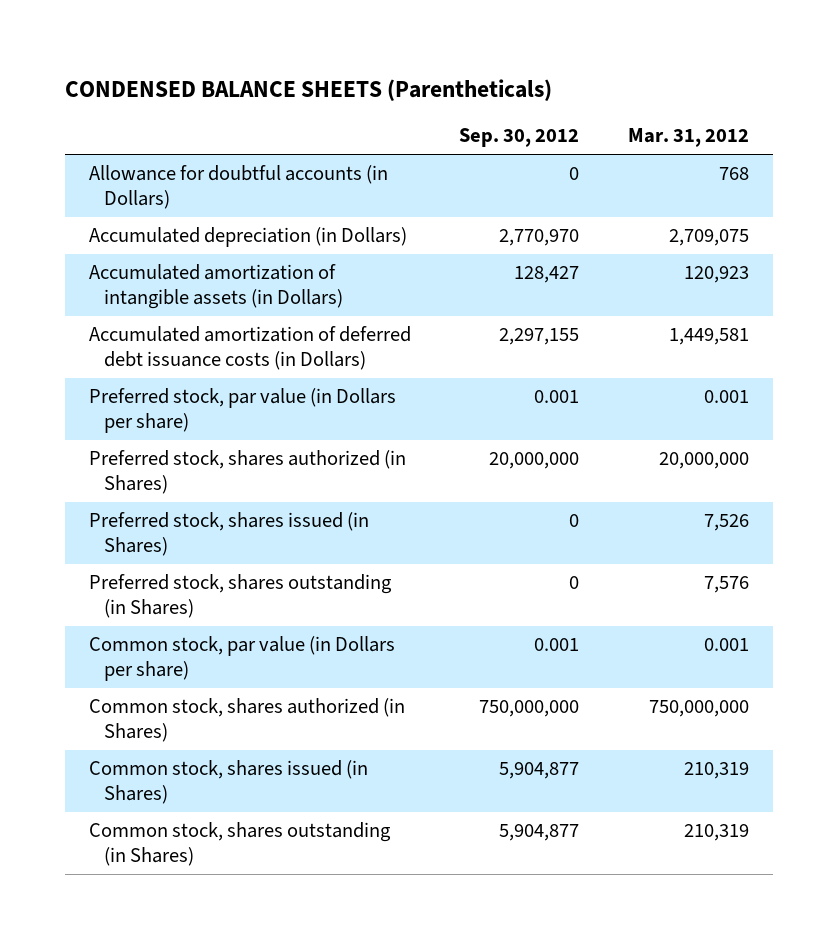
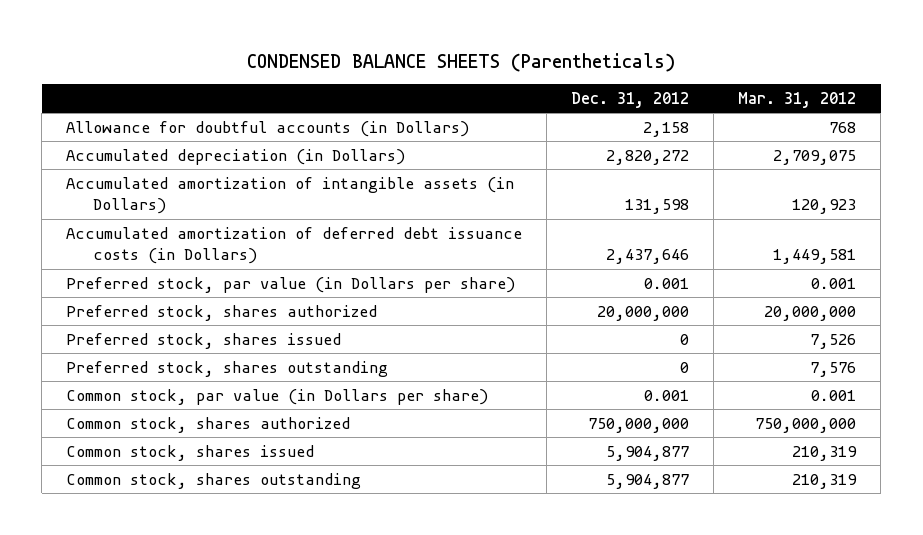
[459,128,580,148] Sep. 30, 2012 -> none
none -> [571,91,690,108] Dec. 31, 2012
[89,450,407,494] Preferred stock, shares authorized (in Shares) -> [66,304,378,321] Preferred stock, shares authorized
[89,512,370,556] Preferred stock, shares issued (in Shares) -> [66,332,342,349] Preferred stock, shares issued
[89,574,393,618] Preferred stock, shares outstanding (in Shares) -> [66,360,389,377] Preferred stock, shares outstanding
[89,698,406,742] Common stock, shares authorized (in Shares) -> [66,416,351,433] Common stock, shares authorized
[89,760,369,804] Common stock, shares issued (in Shares) -> [66,444,315,461] Common stock, shares issued
[89,822,392,866] Common stock, shares outstanding (in Shares) -> [66,472,362,489] Common stock, shares outstanding

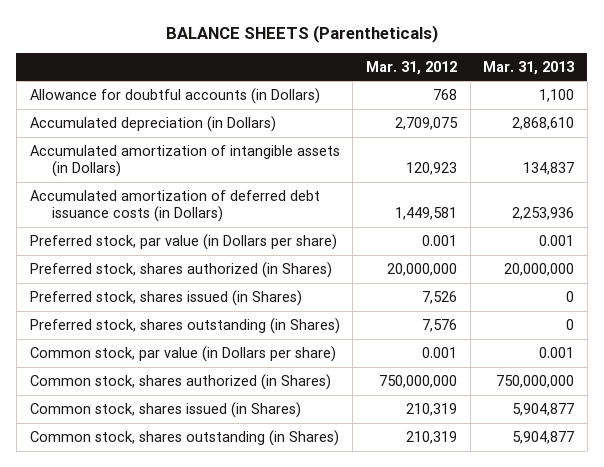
[247,52,676,72] CONDENSED BALANCE SHEETS (Parentheticals) -> [165,24,438,43] BALANCE SHEETS (Parentheticals)
[571,91,690,108] Dec. 31, 2012 -> none
none -> [483,60,575,75] Mar. 31, 2013
[66,304,378,321] Preferred stock, shares authorized -> [29,261,332,278] Preferred stock, shares authorized (in Shares)
[66,332,342,349] Preferred stock, shares issued -> [29,289,302,306] Preferred stock, shares issued (in Shares)
[66,360,389,377] Preferred stock, shares outstanding -> [29,317,340,334] Preferred stock, shares outstanding (in Shares)
[66,416,351,433] Common stock, shares authorized -> [29,373,331,390] Common stock, shares authorized (in Shares)
[66,444,315,461] Common stock, shares issued -> [29,401,301,418] Common stock, shares issued (in Shares)
[66,472,362,489] Common stock, shares outstanding -> [29,429,339,446] Common stock, shares outstanding (in Shares)

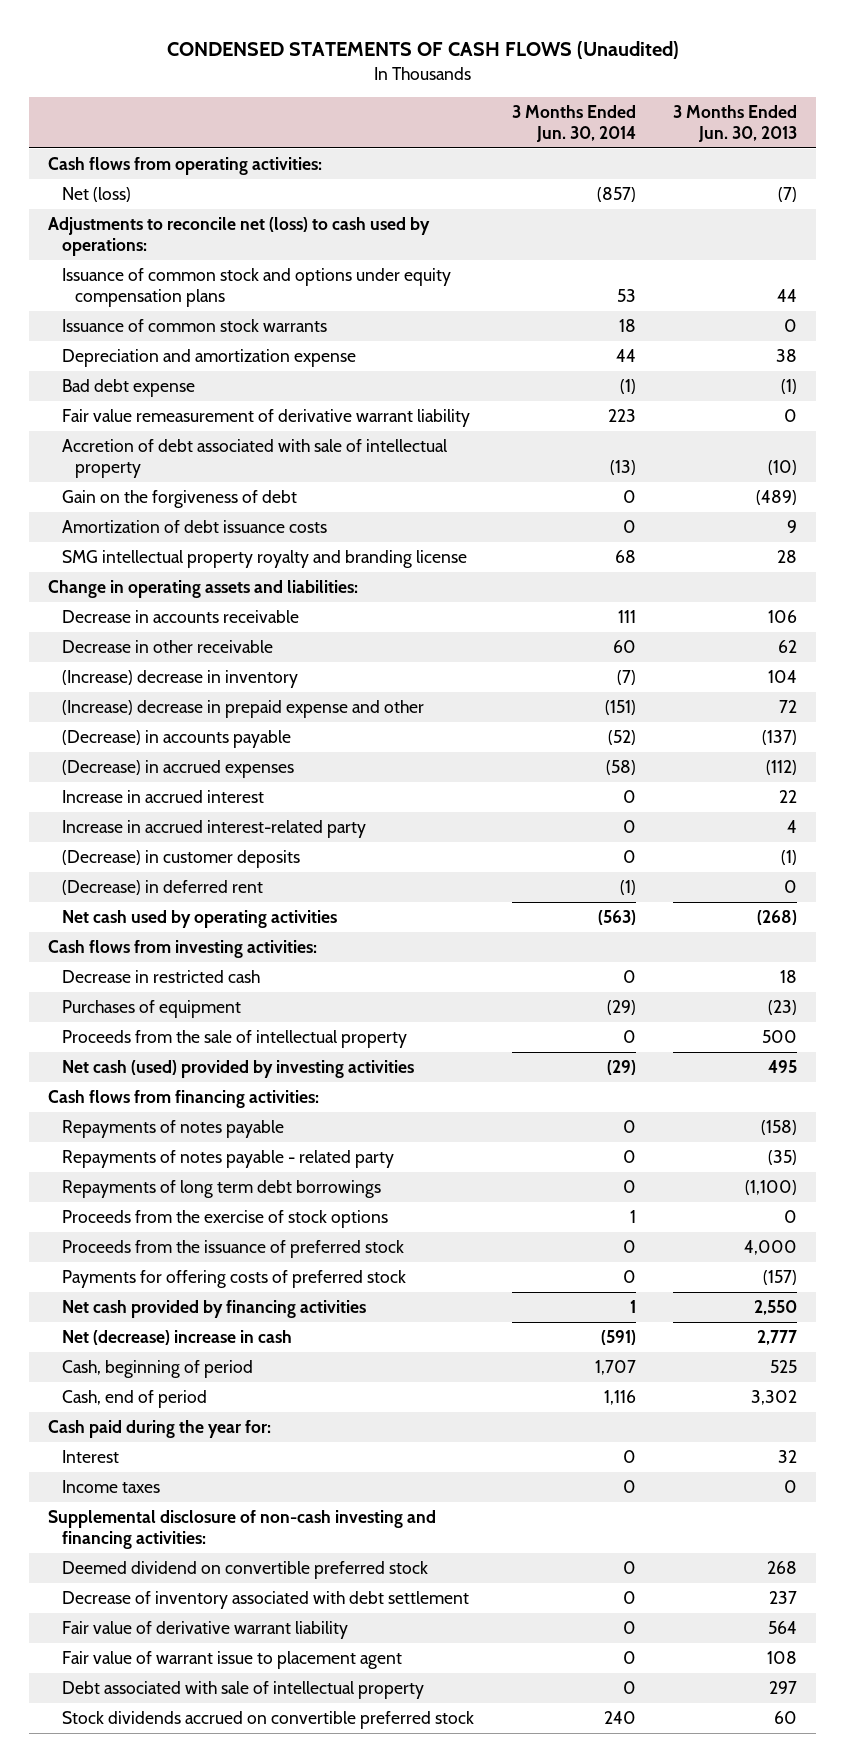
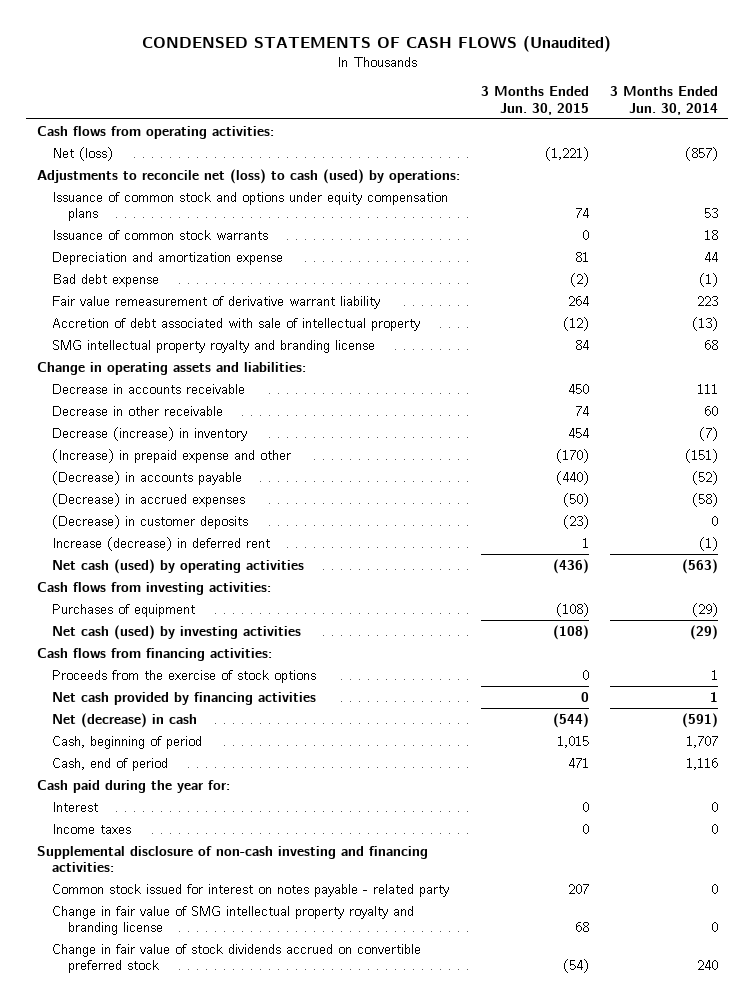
[673,104,798,142] 3 Months Ended Jun. 30, 2013 -> none
none -> [480,86,589,115] 3 Months Ended Jun. 30, 2015
[48,217,431,256] Adjustments to reconcile net (loss) to cash used by operations: -> [36,168,460,184] Adjustments to reconcile net (loss) to cash (used) by operations:
[61,490,297,509] Gain on the forgiveness of debt -> none
[61,520,327,534] Amortization of debt issuance costs -> none
[61,670,298,689] (Increase) decrease in inventory -> [52,426,248,441] Decrease (increase) in inventory
[61,700,424,719] (Increase) decrease in prepaid expense and other -> [52,448,292,463] (Increase) in prepaid expense and other
[61,790,264,804] Increase in accrued interest -> none
[61,820,366,839] Increase in accrued interest-related party -> none
[61,880,263,896] (Decrease) in deferred rent -> [52,536,271,551] Increase (decrease) in deferred rent
[61,910,337,929] Net cash used by operating activities -> [52,558,305,574] Net cash (used) by operating activities
[61,970,260,984] Decrease in restricted cash -> none
[61,1030,407,1049] Proceeds from the sale of intellectual property -> none
[61,1060,414,1079] Net cash (used) provided by investing activities -> [52,624,302,640] Net cash (used) by investing activities
[61,1120,284,1139] Repayments of notes payable -> none
[61,1150,394,1169] Repayments of notes payable - related party -> none
[61,1180,381,1199] Repayments of long term debt borrowings -> none
[61,1240,404,1259] Proceeds from the issuance of preferred stock -> none
[61,1270,406,1289] Payments for offering costs of preferred stock -> none
[61,1330,292,1346] Net (decrease) increase in cash -> [52,712,198,728] Net (decrease) in cash
[61,1561,428,1580] Deemed dividend on convertible preferred stock -> none
[61,1591,469,1610] Decrease of inventory associated with debt settlement -> none
[61,1621,348,1640] Fair value of derivative warrant liability -> none
[61,1651,402,1670] Fair value of warrant issue to placement agent -> none
[61,1681,424,1700] Debt associated with sale of intellectual property -> none
none -> [52,883,450,897] Common stock issued for interest on notes payable - related party
none -> [52,905,415,936] Change in fair value of SMG intellectual property royalty and branding license
[61,1711,474,1730] Stock dividends accrued on convertible preferred stock -> [52,943,422,974] Change in fair value of stock dividends accrued on convertible preferred stock

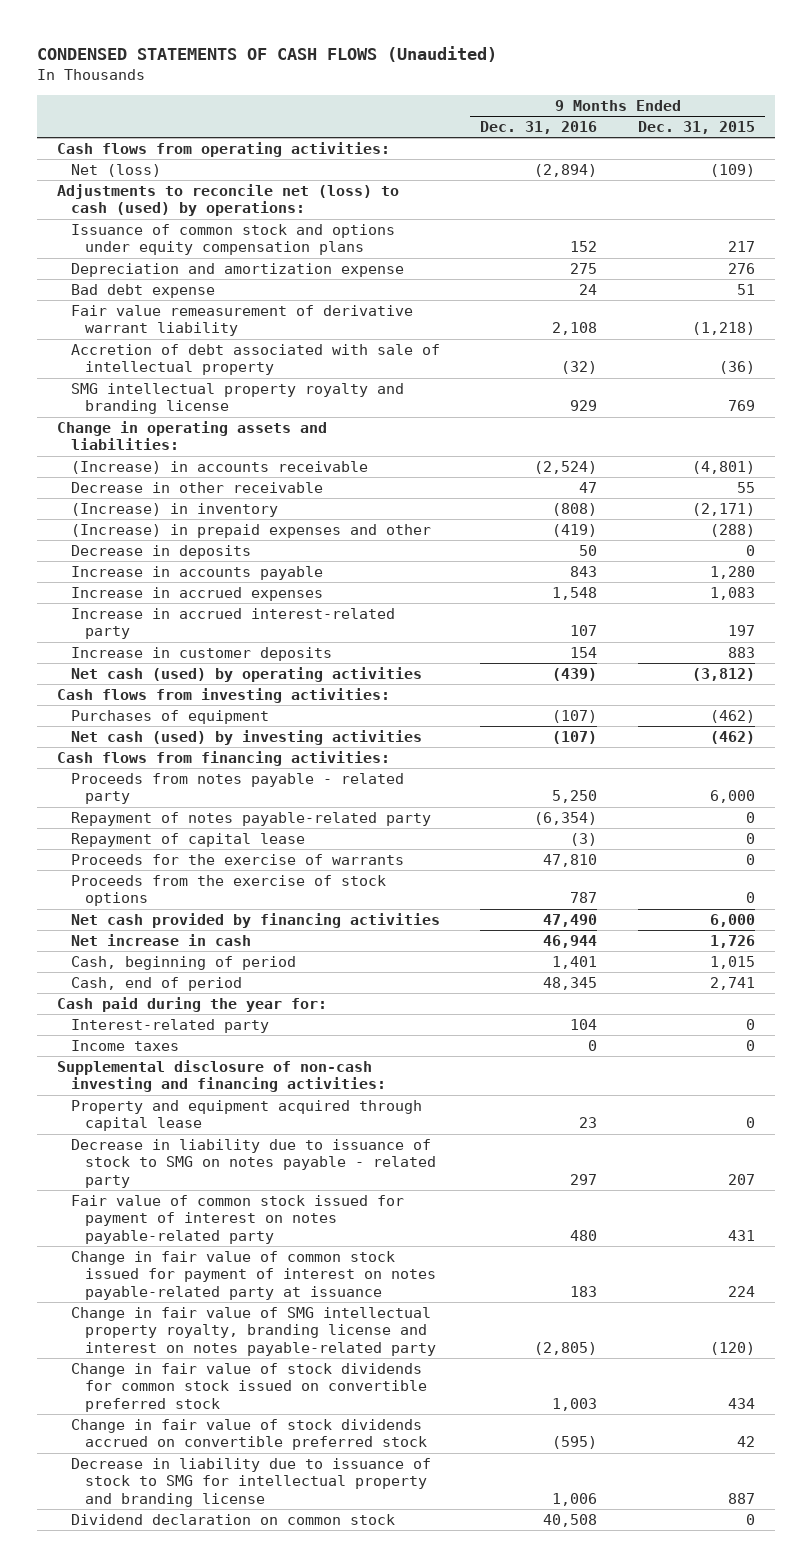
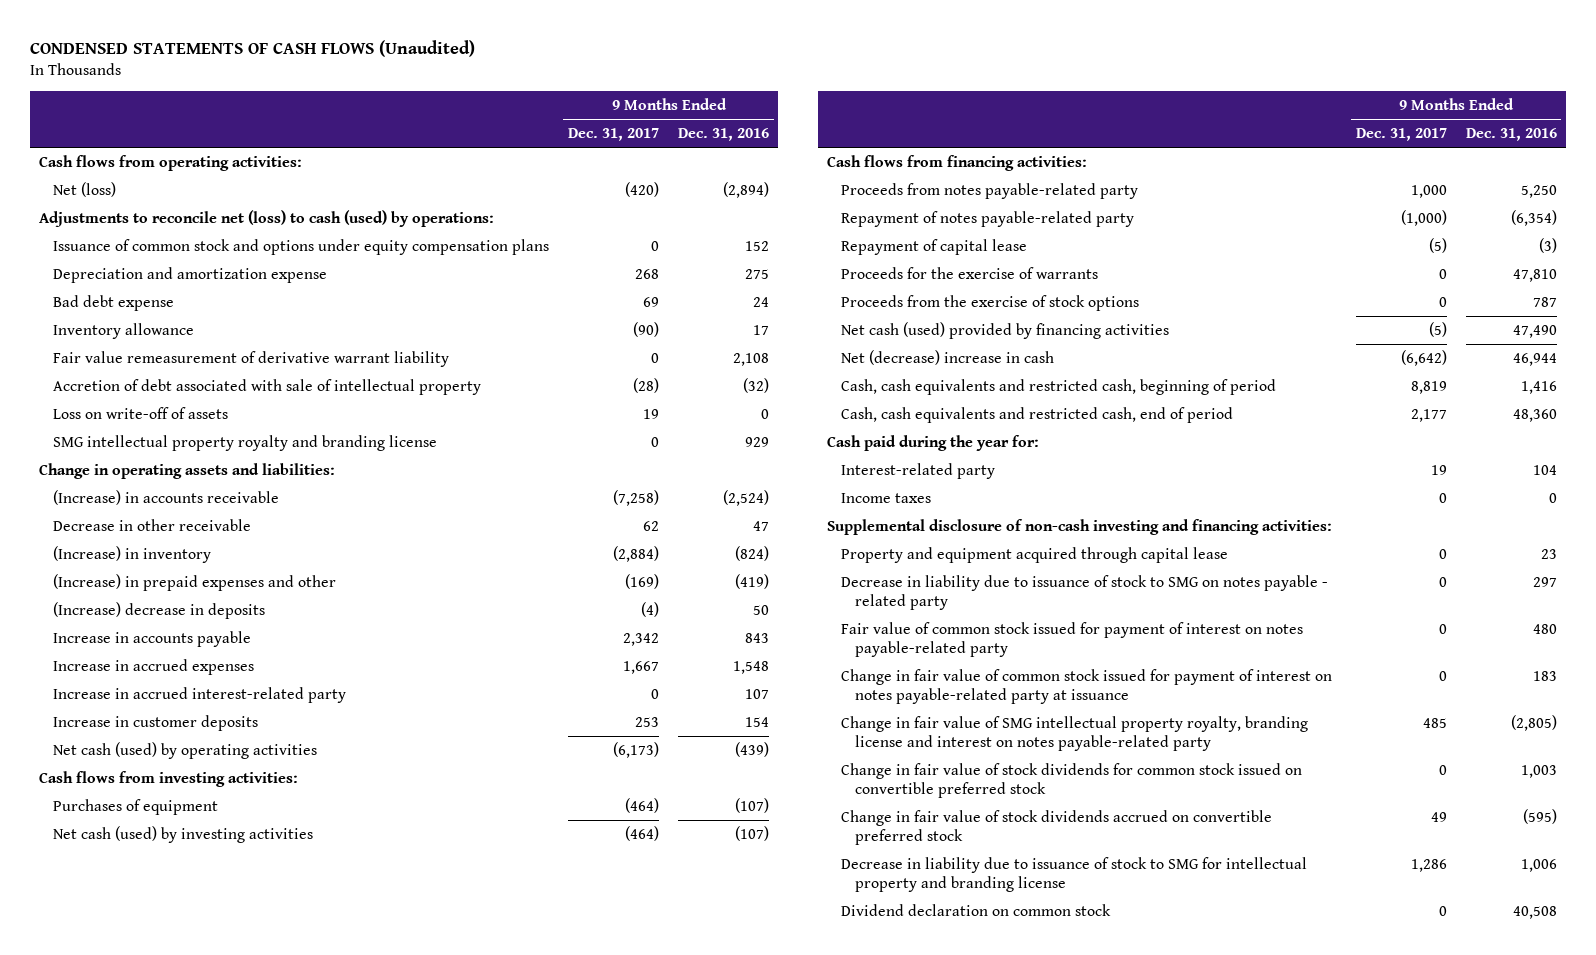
[637,121,755,135] Dec. 31, 2015 -> none
none -> [568,128,660,142] Dec. 31, 2017
none -> [53,322,195,339] Inventory allowance
none -> [53,406,229,419] Loss on write-off of assets
[552,503,598,517] (808) -> [734,545,769,561] (824)
[71,545,252,560] Decrease in deposits -> [53,601,266,619] (Increase) decrease in deposits
[71,773,405,805] Proceeds from notes payable - related party -> [840,182,1138,199] Proceeds from notes payable-related party
[71,913,441,929] Net cash provided by financing activities -> [840,321,1169,339] Net cash (used) provided by financing activities
[71,934,252,947] Net increase in cash -> [840,349,1054,365] Net (decrease) increase in cash
[71,956,297,971] Cash, beginning of period -> [840,378,1276,395] Cash, cash equivalents and restricted cash, beginning of period
[552,956,598,970] 1,401 -> [1520,380,1557,394] 1,416
[71,977,243,992] Cash, end of period -> [840,406,1233,423] Cash, cash equivalents and restricted cash, end of period
[543,977,598,991] 48,345 -> [1512,408,1557,422] 48,360

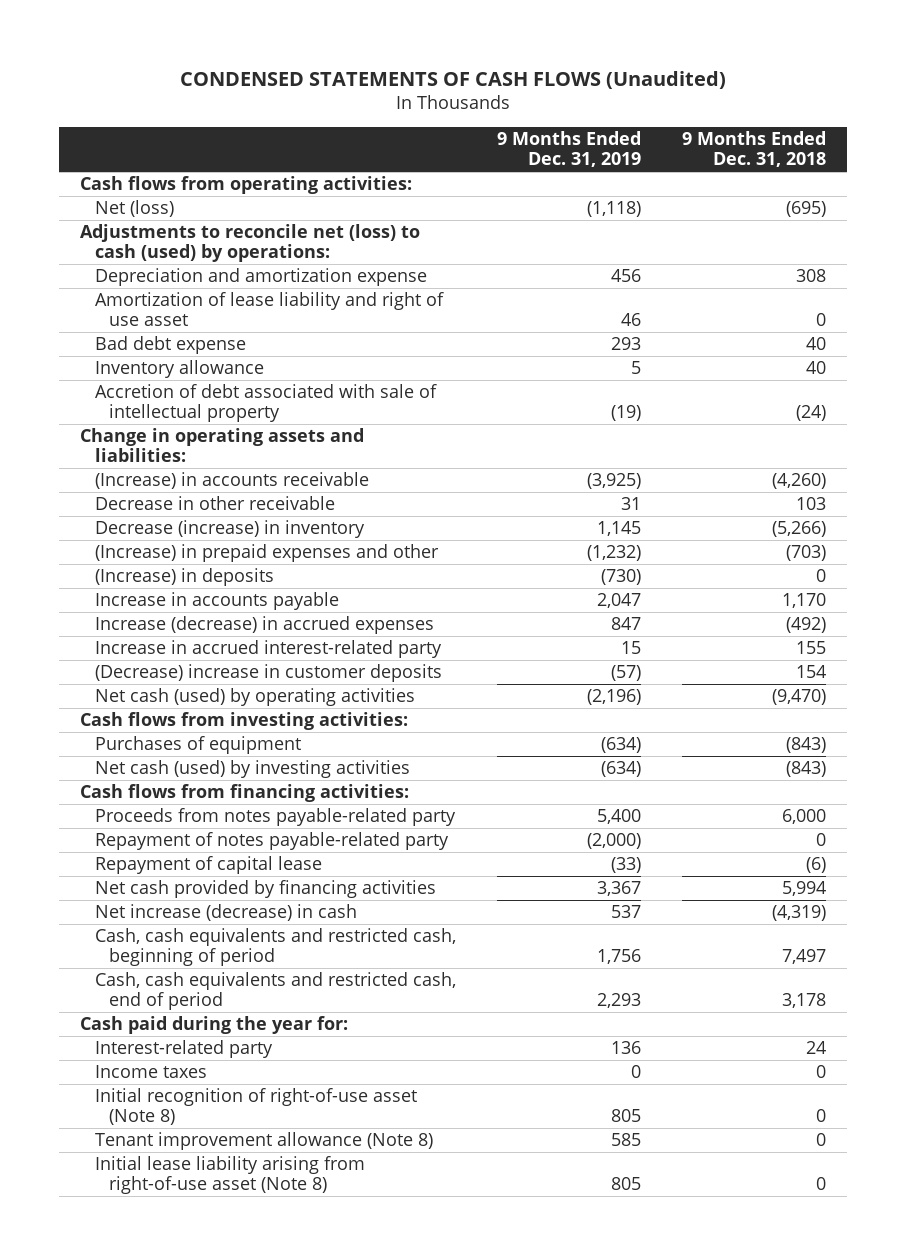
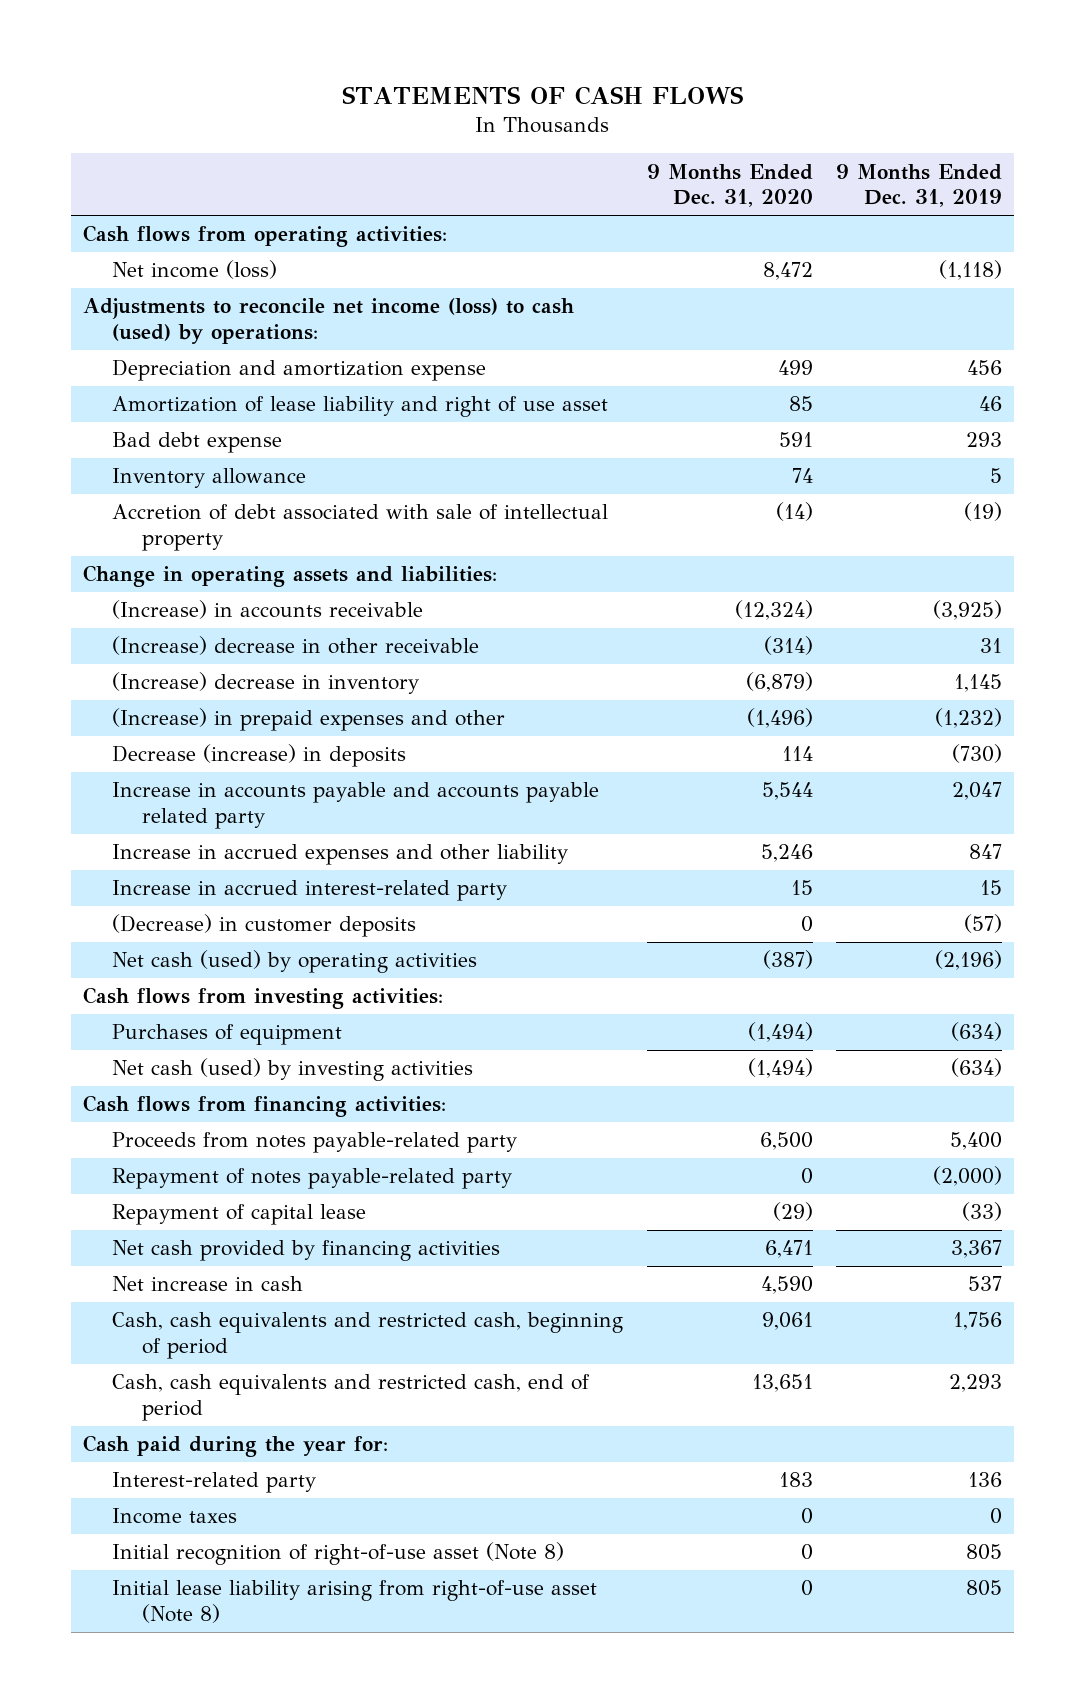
[180,71,727,90] CONDENSED STATEMENTS OF CASH FLOWS (Unaudited) -> [342,85,744,105] STATEMENTS OF CASH FLOWS
[682,130,827,168] 9 Months Ended Dec. 31, 2018 -> none
none -> [646,163,813,208] 9 Months Ended Dec. 31, 2020
[94,200,174,218] Net (loss) -> [112,260,278,280] Net income (loss)
[79,224,420,263] Adjustments to reconcile net (loss) to cash (used) by operations: -> [82,298,574,345] Adjustments to reconcile net income (loss) to cash (used) by operations:
[94,496,335,511] Decrease in other receivable -> [112,636,480,656] (Increase) decrease in other receivable
[94,520,365,539] Decrease (increase) in inventory -> [112,672,420,695] (Increase) decrease in inventory
[94,568,274,587] (Increase) in deposits -> [112,744,407,768] Decrease (increase) in deposits
[94,592,339,611] Increase in accounts payable -> [112,782,600,830] Increase in accounts payable and accounts payable related party
[94,616,434,635] Increase (decrease) in accrued expenses -> [112,844,569,866] Increase in accrued expenses and other liability
[94,664,442,683] (Decrease) increase in customer deposits -> [112,914,417,938] (Decrease) in customer deposits
[94,904,357,922] Net increase (decrease) in cash -> [112,1276,304,1292] Net increase in cash
[94,1132,433,1151] Tenant improvement allowance (Note 8) -> none

